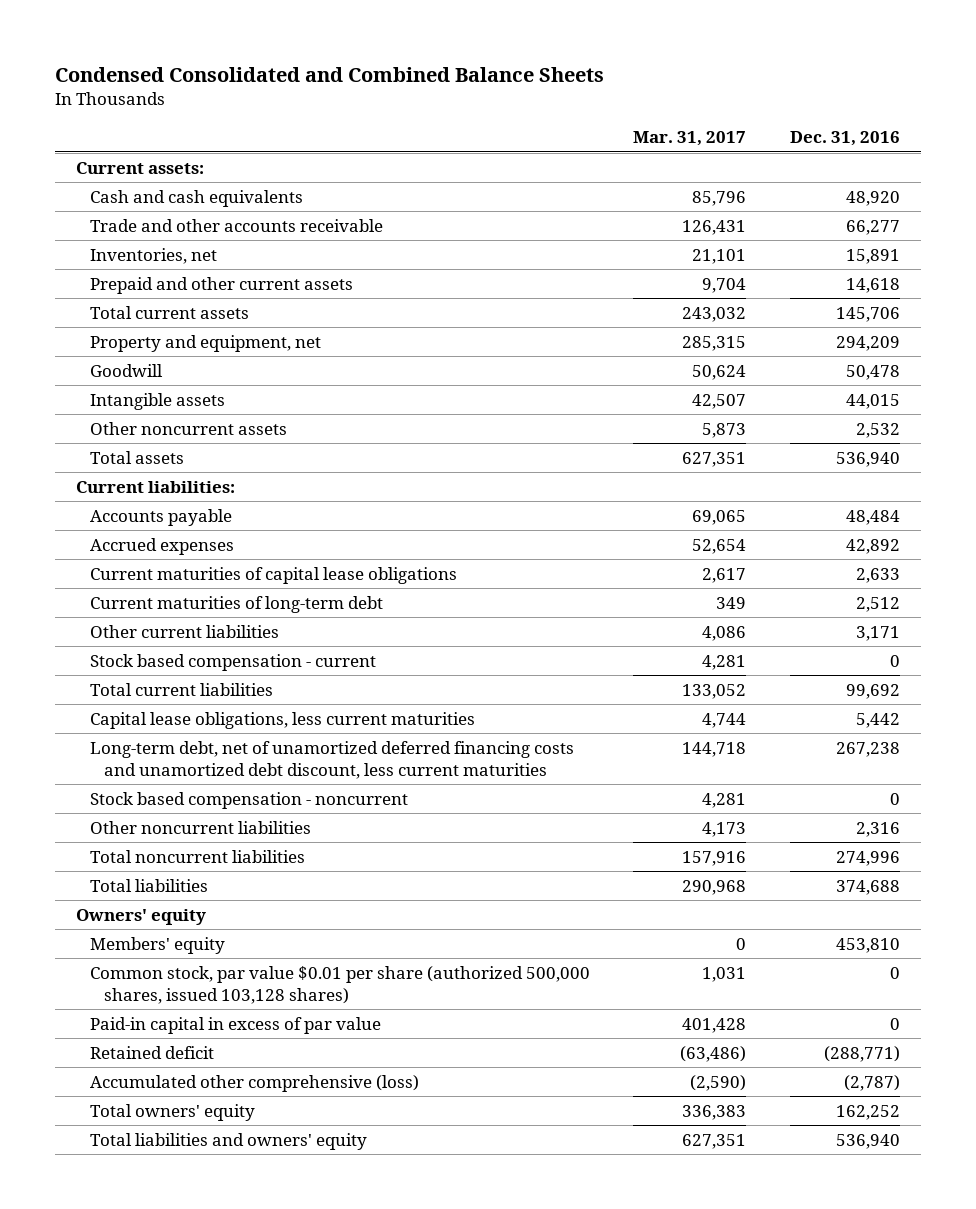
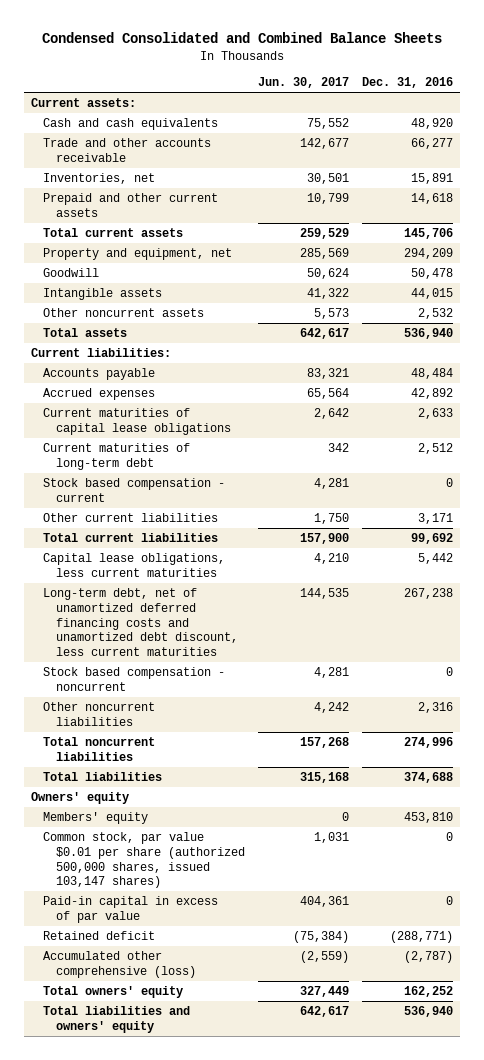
[633,131,747,147] Mar. 31, 2017 -> none
none -> [257,77,349,89] Jun. 30, 2017
[90,624,280,638] Other current liabilities -> [43,513,219,523] Other current liabilities
[90,965,591,1004] Common stock, par value $0.01 per share (authorized 500,000 shares, issued 103,128 shares) -> [43,832,245,889] Common stock, par value $0.01 per share (authorized 500,000 shares, issued 103,147 shares)

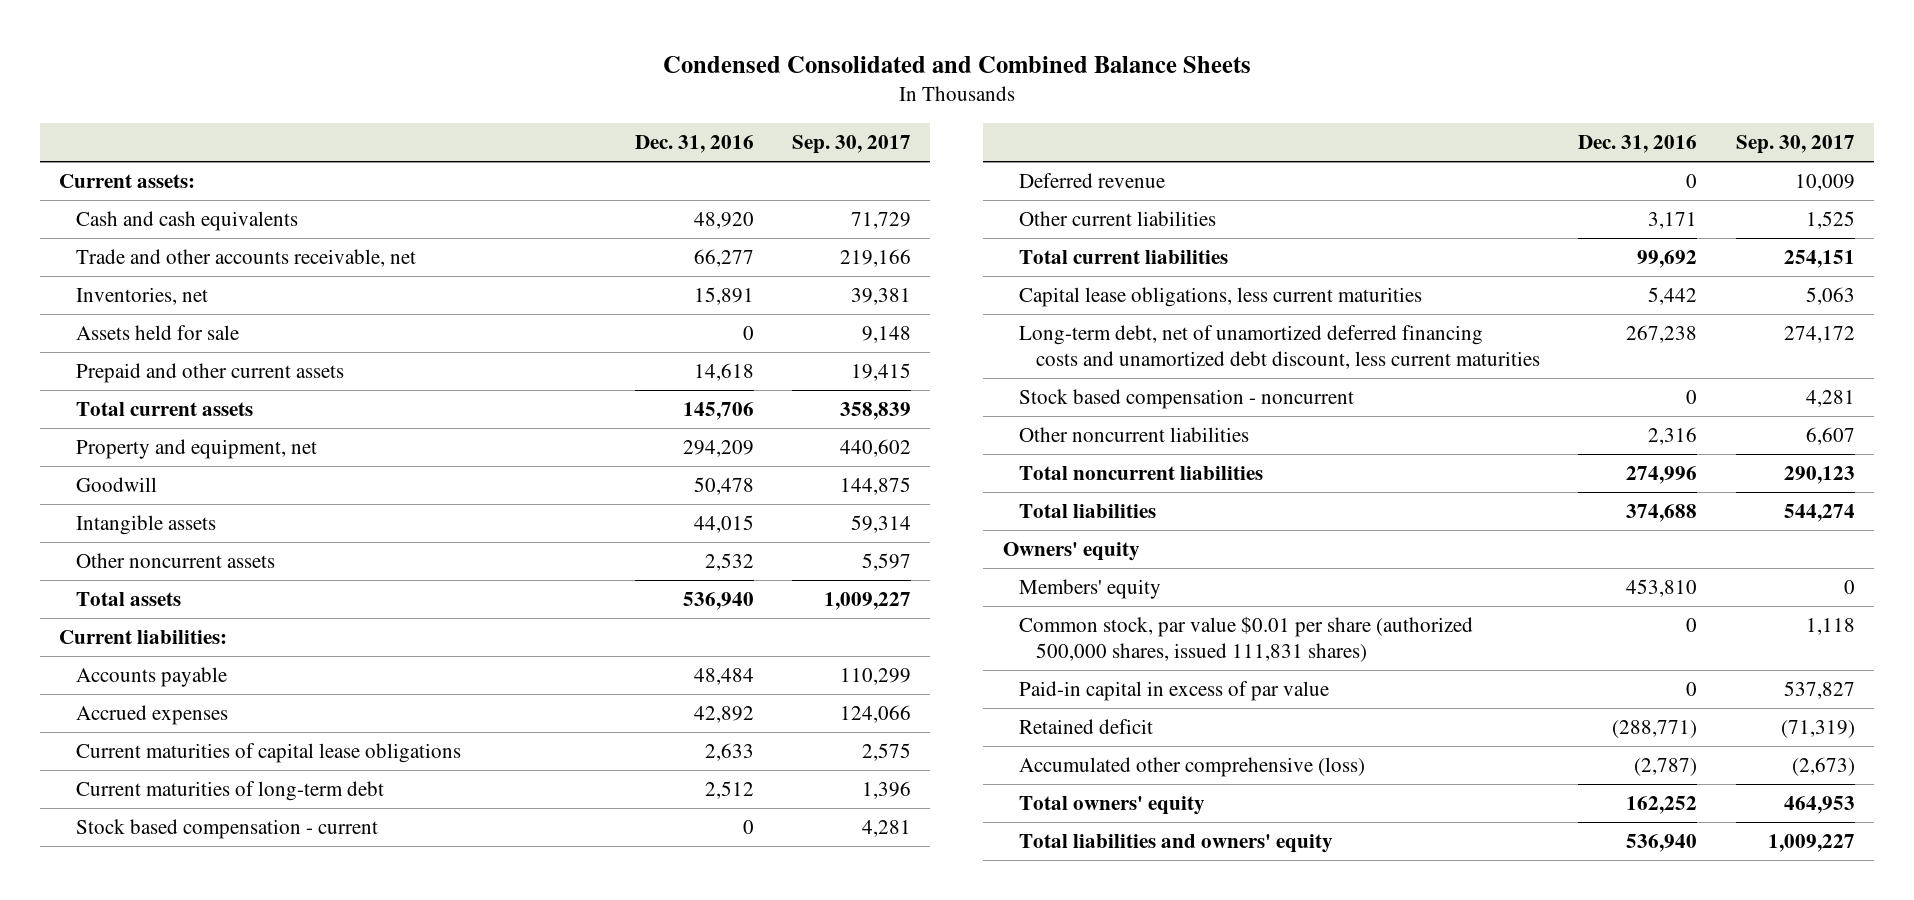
[257,77,349,89] Jun. 30, 2017 -> none
none -> [792,134,912,154] Sep. 30, 2017
[43,138,212,162] Trade and other accounts receivable -> [76,249,417,268] Trade and other accounts receivable, net
none -> [76,325,240,341] Assets held for sale
none -> [1019,173,1166,189] Deferred revenue
[43,832,245,889] Common stock, par value $0.01 per share (authorized 500,000 shares, issued 103,147 shares) -> [1019,616,1474,663] Common stock, par value $0.01 per share (authorized 500,000 shares, issued 111,831 shares)

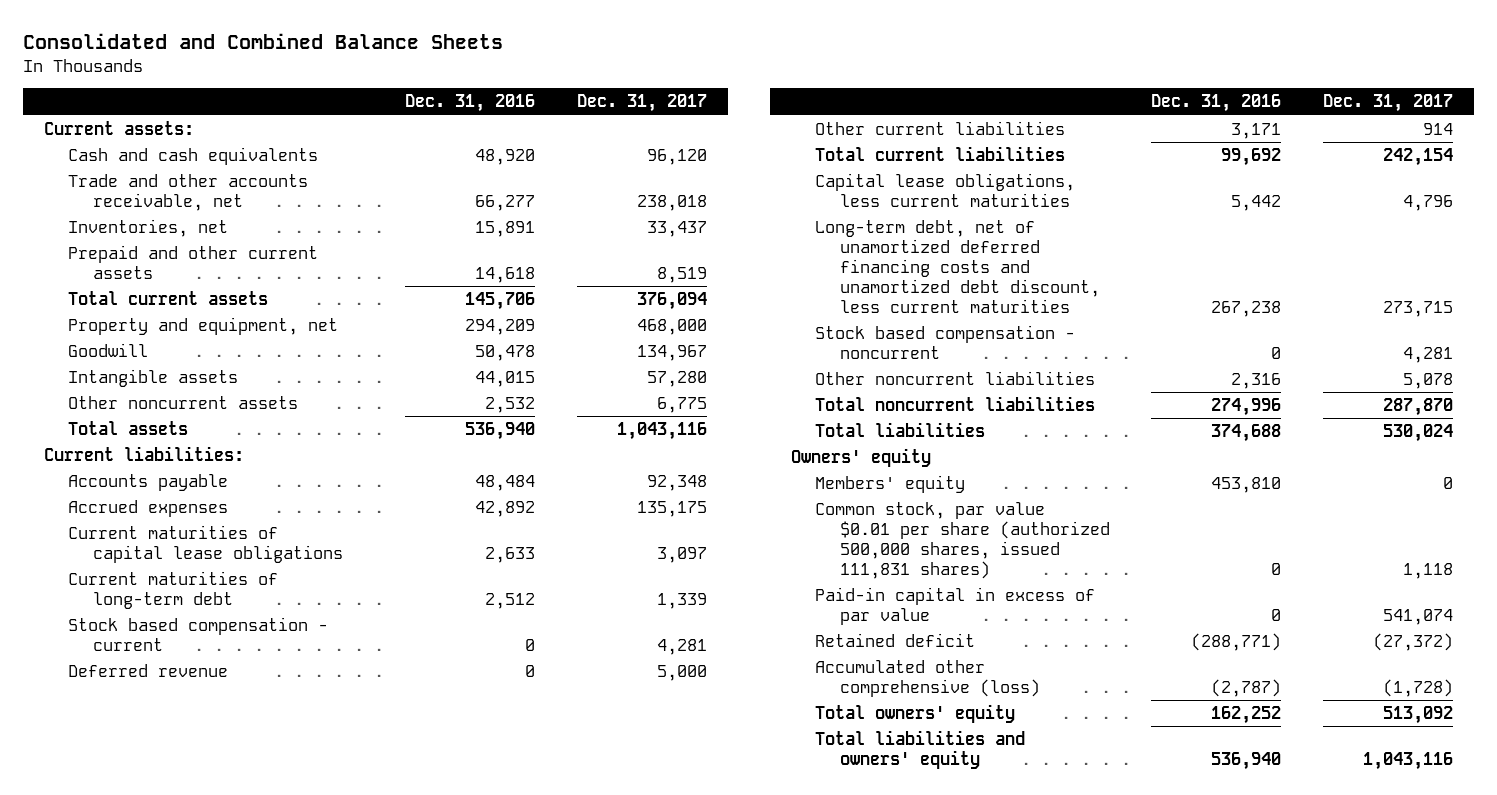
[662,55,1251,73] Condensed Consolidated and Combined Balance Sheets -> [22,33,503,50] Consolidated and Combined Balance Sheets
[792,134,912,154] Sep. 30, 2017 -> none
none -> [576,94,707,113] Dec. 31, 2017
[76,325,240,341] Assets held for sale -> none

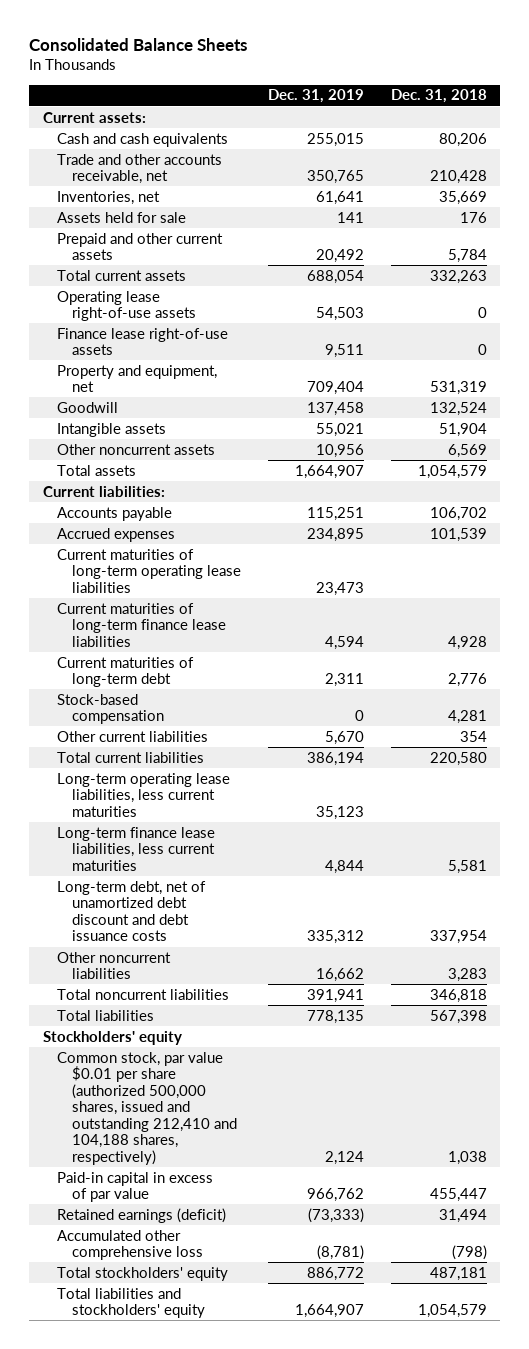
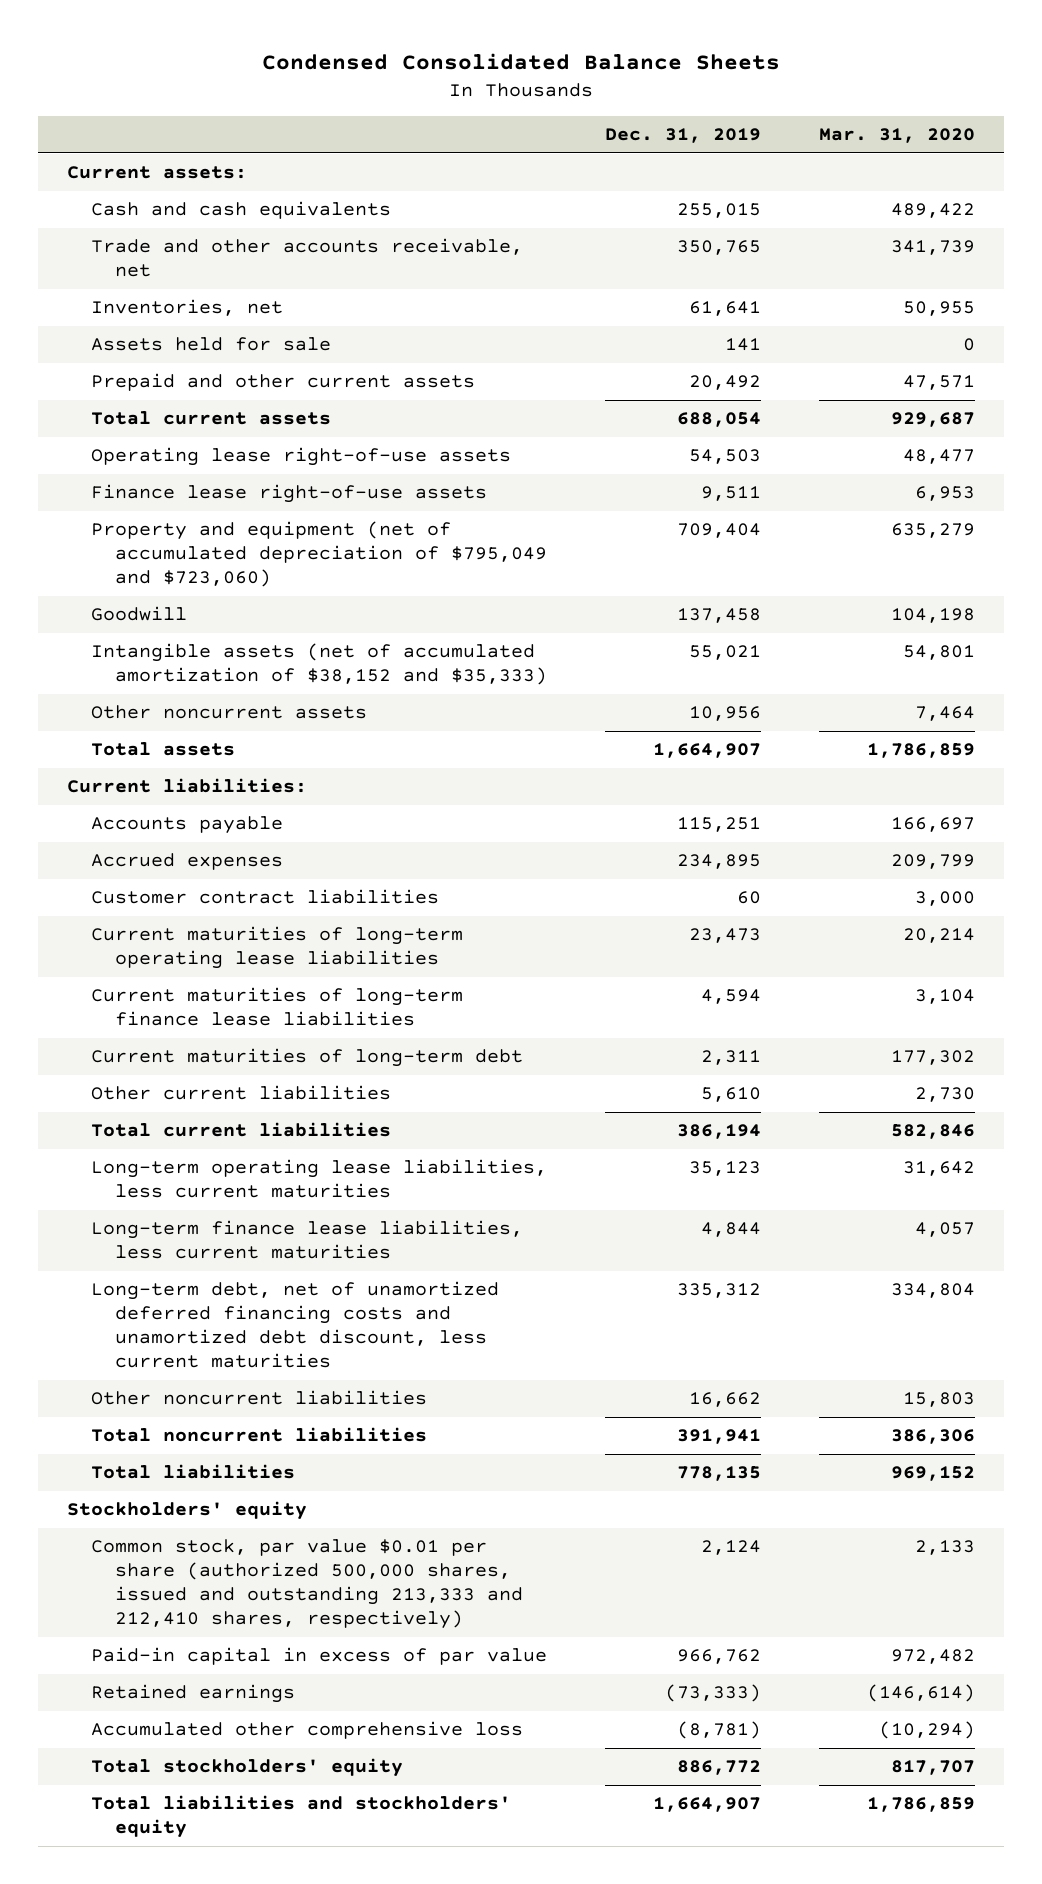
[29,38,248,52] Consolidated Balance Sheets -> [262,53,781,71] Condensed Consolidated Balance Sheets
[390,89,487,104] Dec. 31, 2018 -> none
none -> [819,128,976,144] Mar. 31, 2020
[57,364,218,393] Property and equipment, net -> [91,521,547,588] Property and equipment (net of accumulated depreciation of $795,049 and $723,060)
[57,422,167,437] Intangible assets -> [91,643,547,686] Intangible assets (net of accumulated amortization of $38,152 and $35,333)
none -> [91,889,440,905] Customer contract liabilities
[57,693,164,725] Stock-based compensation -> none
[324,730,364,745] 5,670 -> [701,1087,762,1103] 5,610
[57,880,207,942] Long-term debt, net of unamortized debt discount and debt issuance costs -> [91,1281,500,1369] Long-term debt, net of unamortized deferred financing costs and unamortized debt discount, less current maturities
[57,1051,237,1166] Common stock, par value $0.01 per share (authorized 500,000 shares, issued and outstanding 212,410 and 104,188 shares, respectively) -> [91,1539,523,1630] Common stock, par value $0.01 per share (authorized 500,000 shares, issued and outstanding 213,333 and 212,410 shares, respectively)
[57,1207,227,1223] Retained earnings (deficit) -> [91,1684,296,1704] Retained earnings

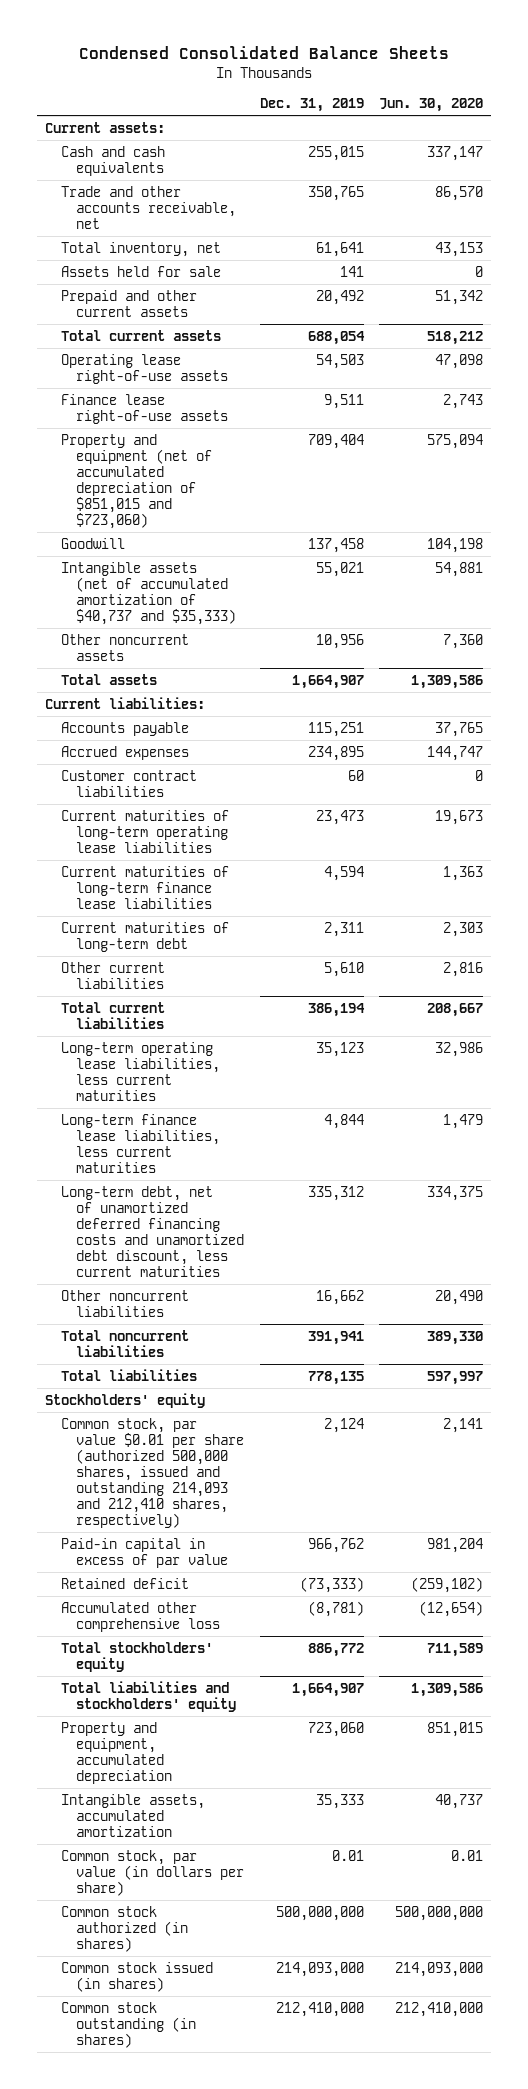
[819,128,976,144] Mar. 31, 2020 -> none
none -> [379,98,484,113] Jun. 30, 2020
[91,299,284,317] Inventories, net -> [60,241,221,257] Total inventory, net
[91,521,547,588] Property and equipment (net of accumulated depreciation of $795,049 and $723,060) -> [60,433,213,530] Property and equipment (net of accumulated depreciation of $851,015 and $723,060)
[91,643,547,686] Intangible assets (net of accumulated amortization of $38,152 and $35,333) -> [60,561,237,625] Intangible assets (net of accumulated amortization of $40,737 and $35,333)
[91,1539,523,1630] Common stock, par value $0.01 per share (authorized 500,000 shares, issued and outstanding 213,333 and 212,410 shares, respectively) -> [60,1417,245,1529] Common stock, par value $0.01 per share (authorized 500,000 shares, issued and outstanding 214,093 and 212,410 shares, respectively)
[91,1684,296,1704] Retained earnings -> [60,1577,189,1589] Retained deficit
none -> [60,1721,173,1784] Property and equipment, accumulated depreciation
none -> [60,1793,205,1837] Intangible assets, accumulated amortization
none -> [60,1849,245,1896] Common stock, par value (in dollars per share)
none -> [60,1905,189,1952] Common stock authorized (in shares)
none -> [60,1961,213,1992] Common stock issued (in shares)
none -> [60,2001,197,2048] Common stock outstanding (in shares)

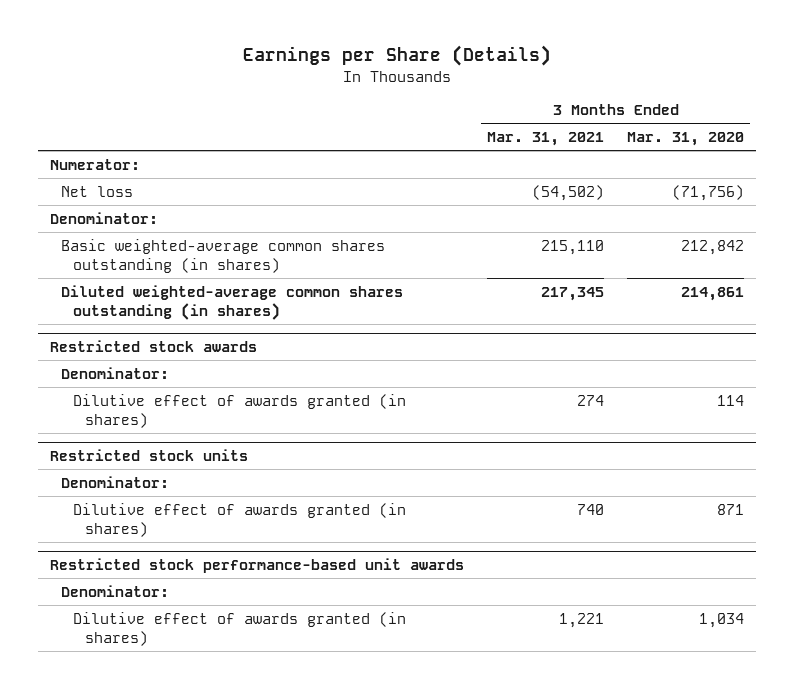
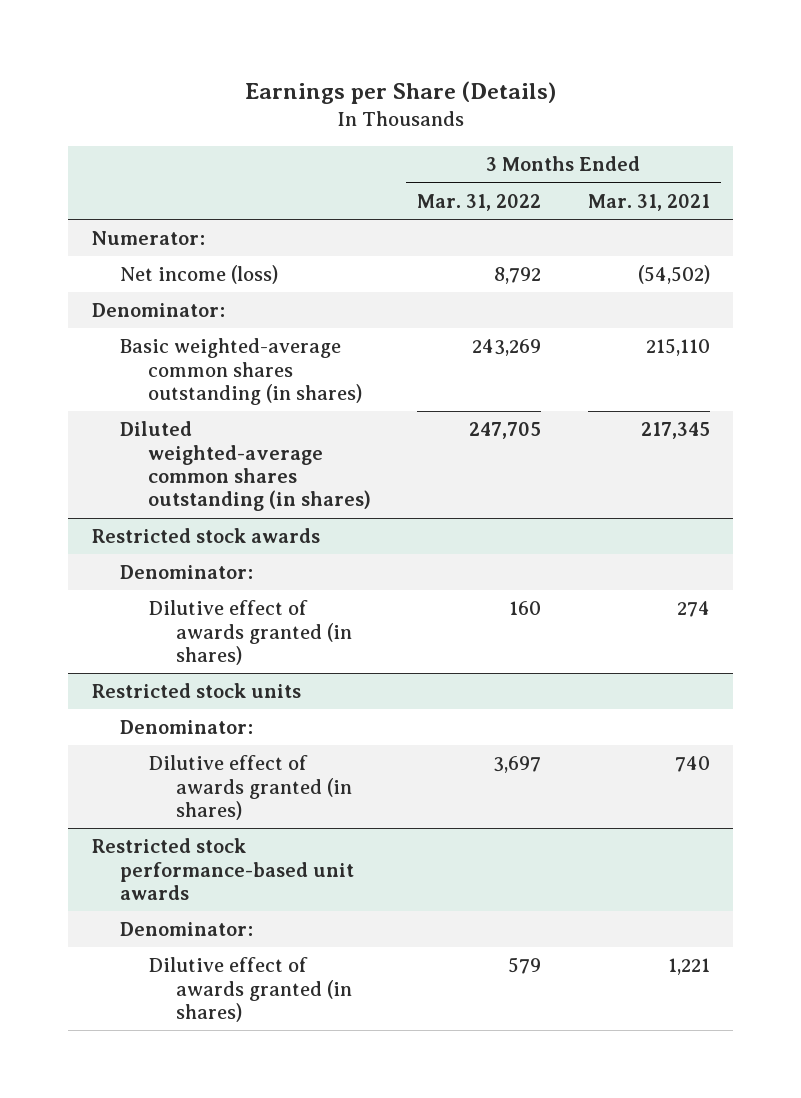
[627,132,745,147] Mar. 31, 2020 -> none
none -> [417,193,542,211] Mar. 31, 2022
[61,185,134,197] Net loss -> [119,265,278,285] Net income (loss)

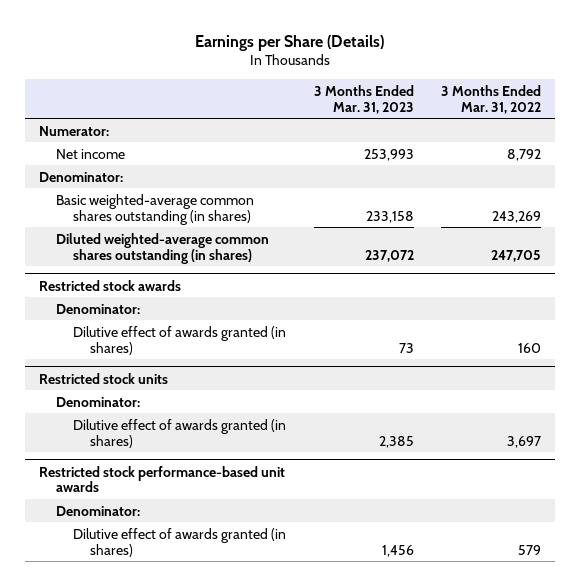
[587,193,710,211] Mar. 31, 2021 -> none
none -> [313,84,414,114] 3 Months Ended Mar. 31, 2023
[119,265,278,285] Net income (loss) -> [55,148,125,159] Net income

